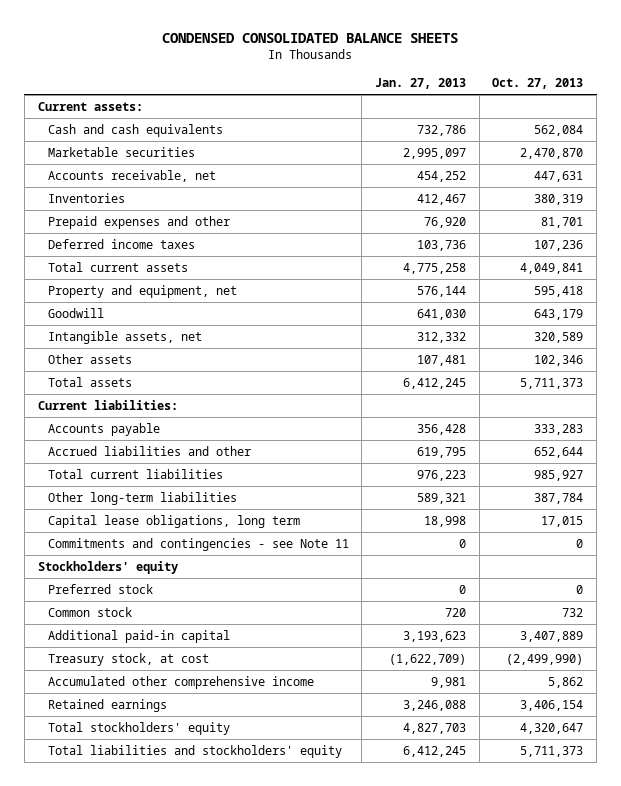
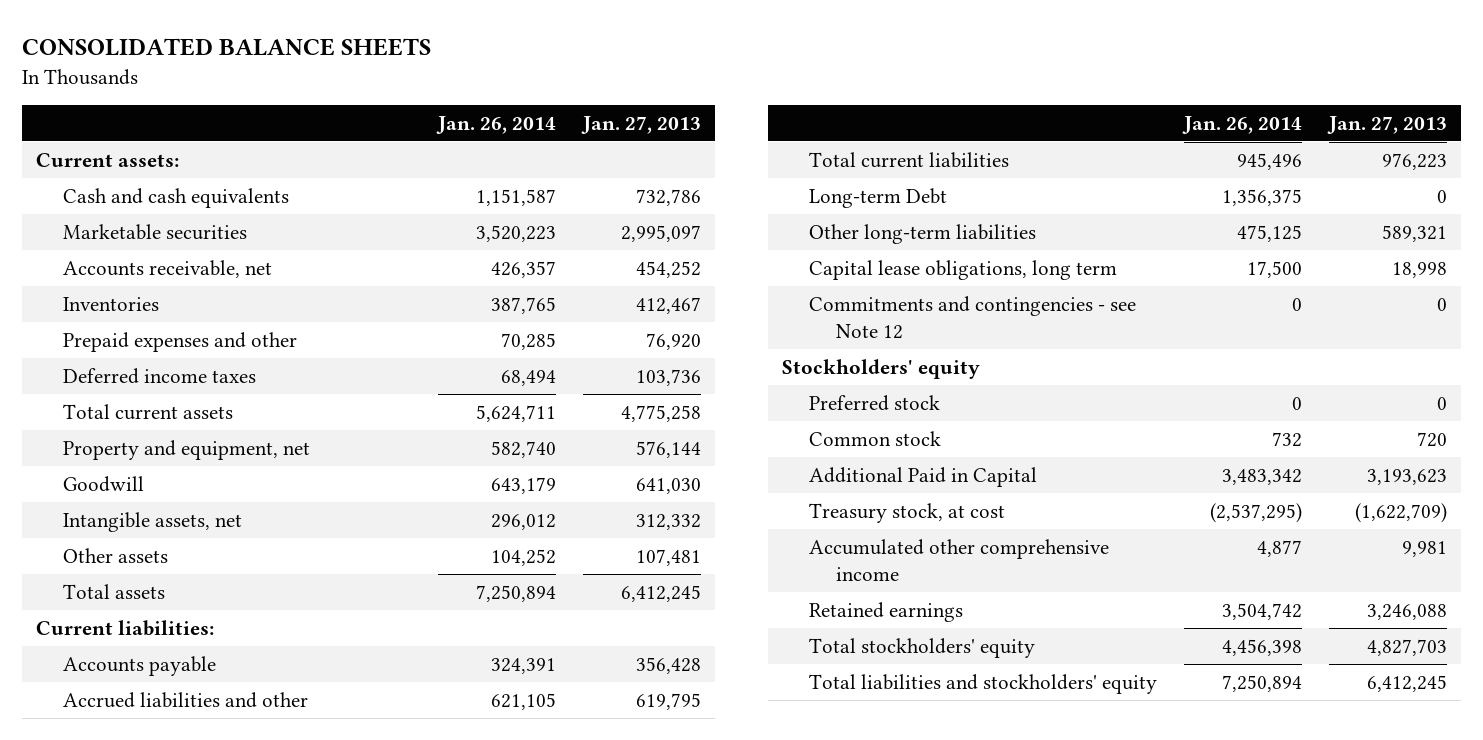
[162,33,459,44] CONDENSED CONSOLIDATED BALANCE SHEETS -> [22,38,432,57] CONSOLIDATED BALANCE SHEETS
[492,78,584,90] Oct. 27, 2013 -> none
none -> [436,115,557,134] Jan. 26, 2014
none -> [809,187,948,208] Long-term Debt
[47,537,349,551] Commitments and contingencies - see Note 11 -> [809,295,1137,339] Commitments and contingencies - see Note 12
[47,629,230,643] Additional paid-in capital -> [809,466,1038,487] Additional Paid in Capital

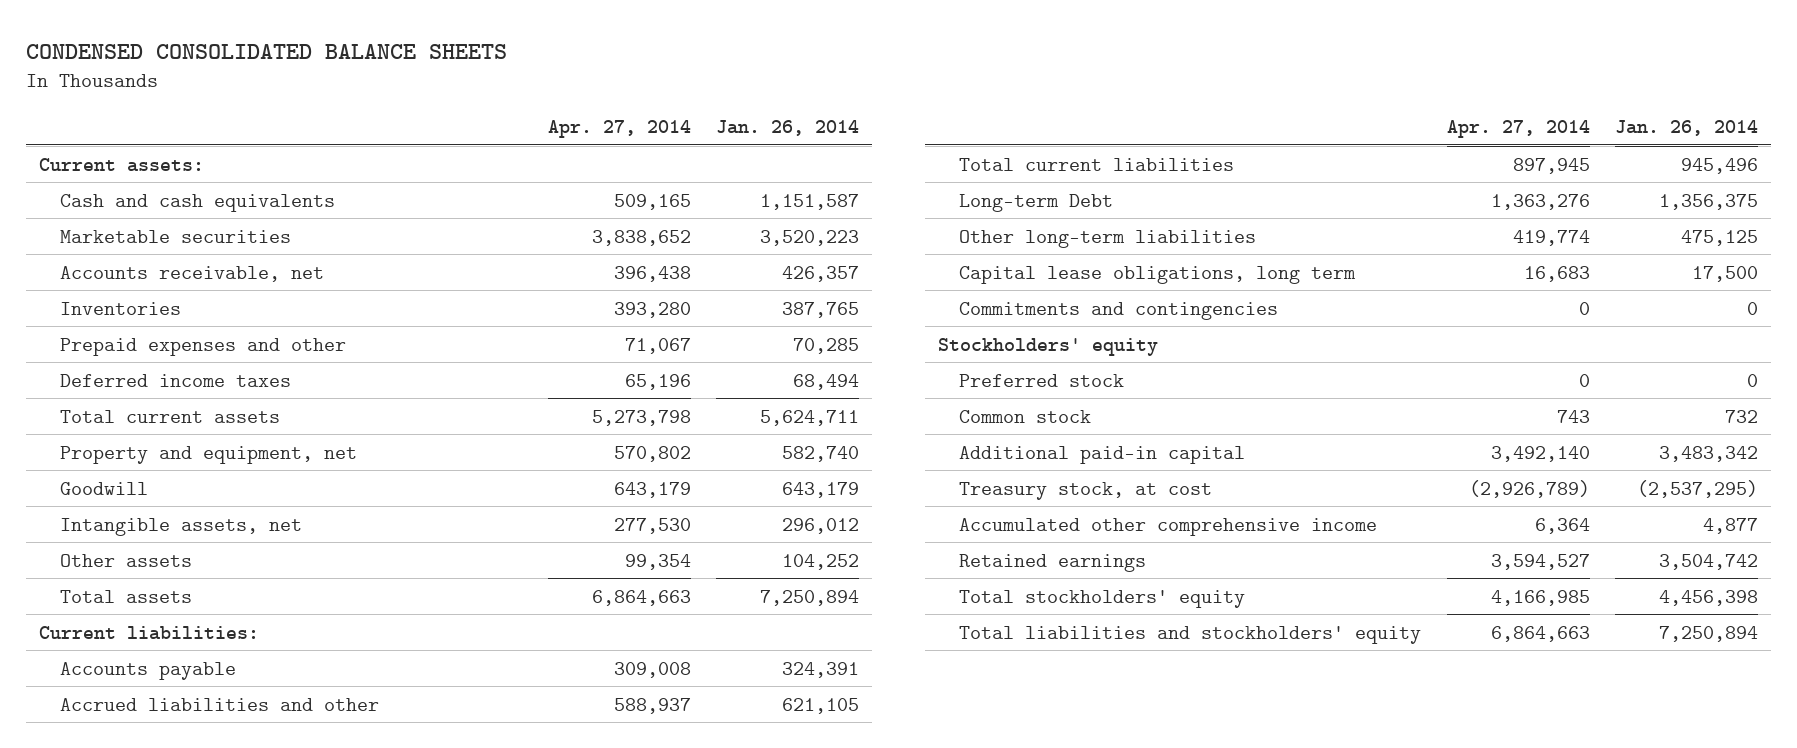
[22,38,432,57] CONSOLIDATED BALANCE SHEETS -> [25,43,507,59] CONDENSED CONSOLIDATED BALANCE SHEETS
[581,115,702,134] Jan. 27, 2013 -> none
none -> [547,120,691,139] Apr. 27, 2014
[809,295,1137,339] Commitments and contingencies - see Note 12 -> [959,301,1279,320] Commitments and contingencies
[809,466,1038,487] Additional Paid in Capital -> [959,445,1246,464] Additional paid-in capital

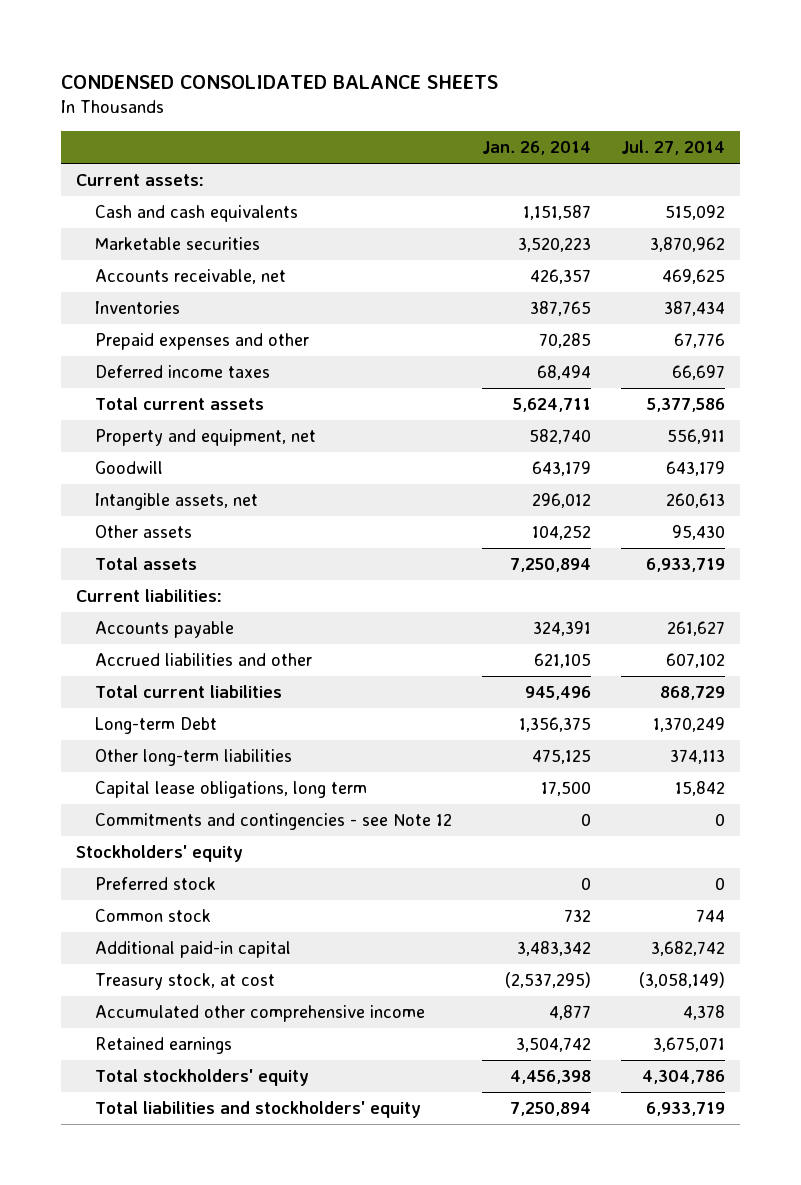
[547,120,691,139] Apr. 27, 2014 -> none
none -> [620,140,725,156] Jul. 27, 2014
[959,301,1279,320] Commitments and contingencies -> [94,813,452,831] Commitments and contingencies - see Note 12

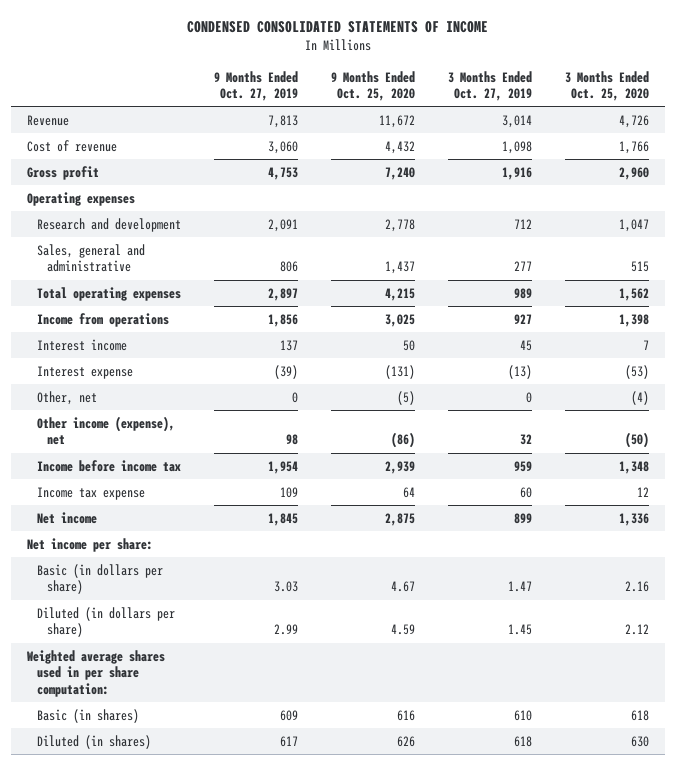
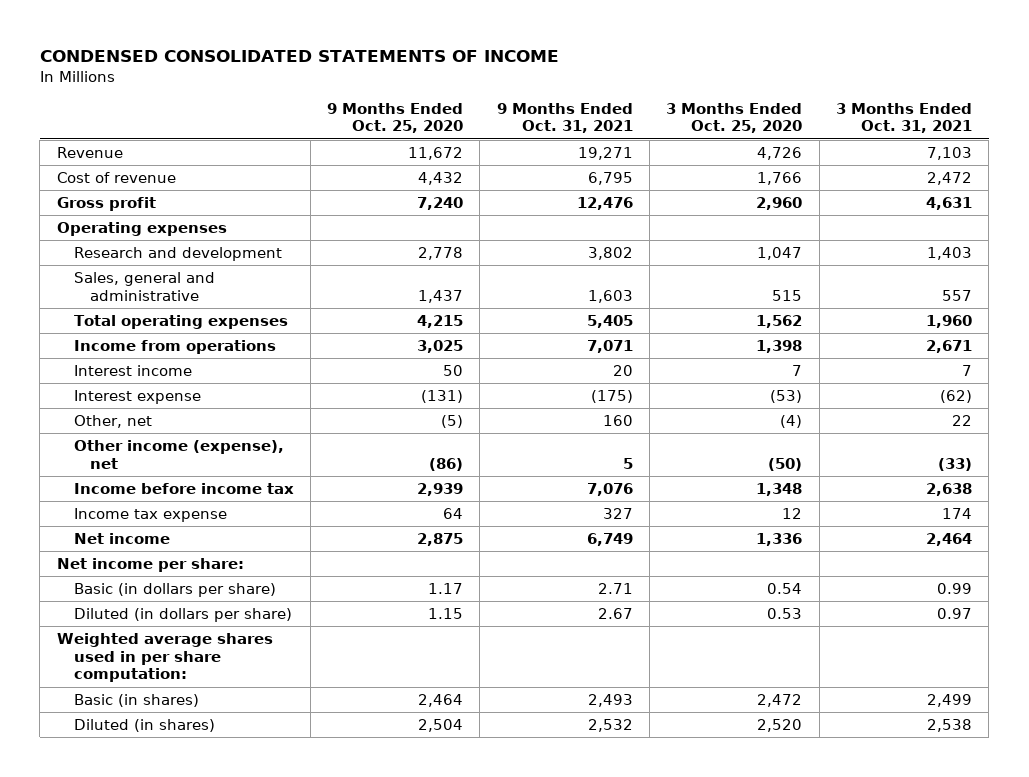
[213,70,298,102] 9 Months Ended Oct. 27, 2019 -> none
[447,70,532,102] 3 Months Ended Oct. 27, 2019 -> none
none -> [496,102,633,134] 9 Months Ended Oct. 31, 2021
none -> [836,102,973,134] 3 Months Ended Oct. 31, 2021
[390,581,415,593] 4.67 -> [428,582,464,594] 1.17
[624,581,649,593] 2.16 -> [767,582,803,594] 0.54
[390,624,415,636] 4.59 -> [428,607,464,619] 1.15
[624,624,649,636] 2.12 -> [767,607,803,619] 0.53
[396,709,415,721] 616 -> [418,693,464,707] 2,464
[630,709,649,721] 618 -> [757,693,803,707] 2,472
[396,735,415,747] 626 -> [418,718,464,732] 2,504
[630,735,649,747] 630 -> [757,718,803,732] 2,520

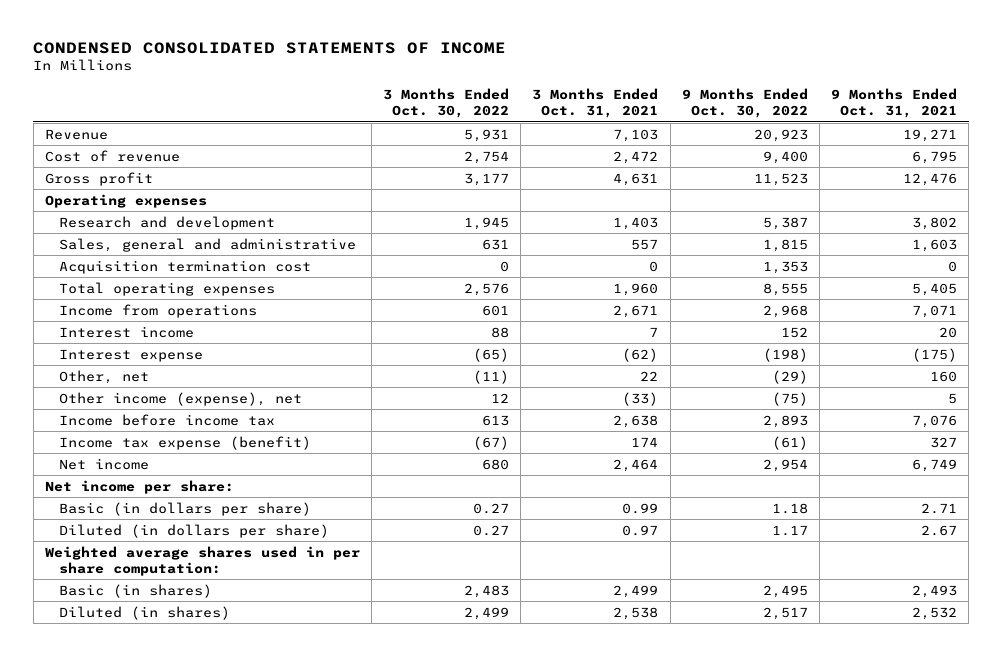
[327,102,464,134] 9 Months Ended Oct. 25, 2020 -> none
[666,102,803,134] 3 Months Ended Oct. 25, 2020 -> none
none -> [383,87,510,119] 3 Months Ended Oct. 30, 2022
none -> [681,87,808,119] 9 Months Ended Oct. 30, 2022
none -> [58,259,311,274] Acquisition termination cost
[73,507,227,522] Income tax expense -> [58,435,311,450] Income tax expense (benefit)

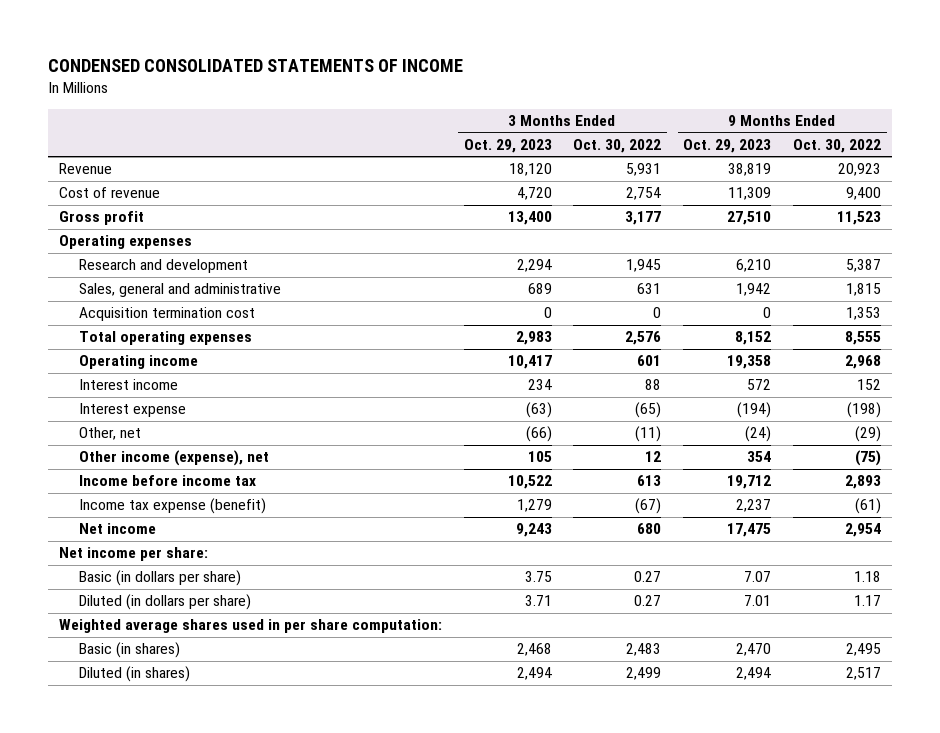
[532,87,659,119] 3 Months Ended Oct. 31, 2021 -> none
[830,87,957,119] 9 Months Ended Oct. 31, 2021 -> none
none -> [463,139,552,154] Oct. 29, 2023
none -> [683,139,772,154] Oct. 29, 2023
[58,303,257,318] Income from operations -> [78,355,198,370] Operating income

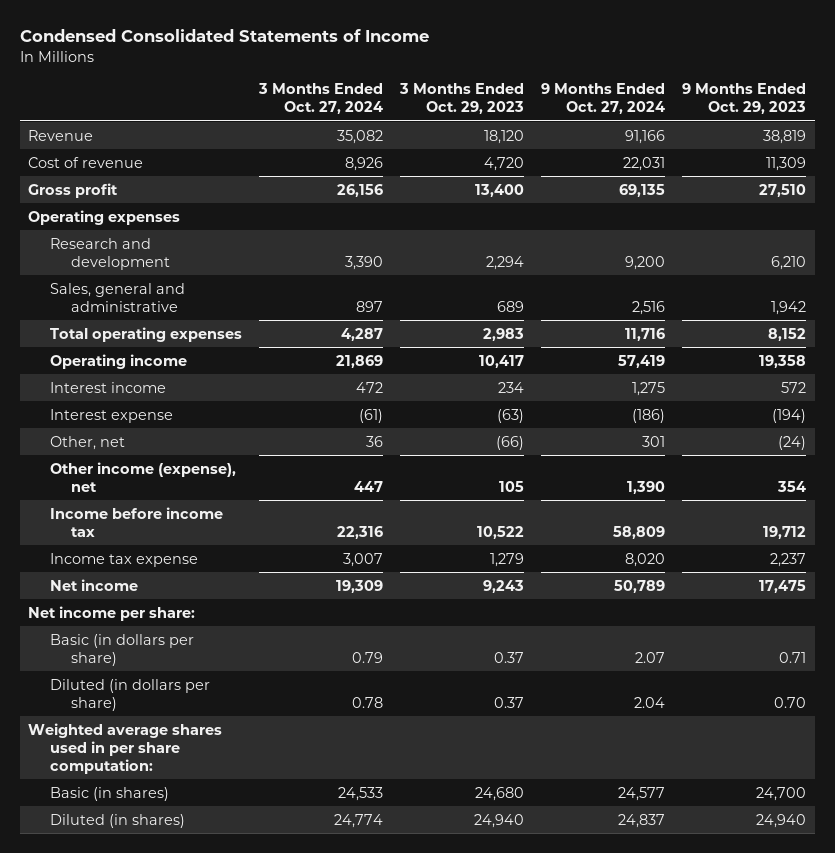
[47,59,463,73] CONDENSED CONSOLIDATED STATEMENTS OF INCOME -> [19,29,429,43] Condensed Consolidated Statements of Income
[573,139,662,154] Oct. 30, 2022 -> none
[793,139,882,154] Oct. 30, 2022 -> none
none -> [257,83,383,115] 3 Months Ended Oct. 27, 2024
none -> [541,83,666,115] 9 Months Ended Oct. 27, 2024
[78,307,255,322] Acquisition termination cost -> none
[78,498,266,515] Income tax expense (benefit) -> [49,552,198,567] Income tax expense
[524,571,552,583] 3.75 -> [493,651,524,663] 0.37
[744,571,772,583] 7.07 -> [779,651,807,663] 0.71
[524,595,552,607] 3.71 -> [493,696,524,708] 0.37
[744,595,772,607] 7.01 -> [774,696,807,708] 0.70
[516,643,552,657] 2,468 -> [474,786,524,801] 24,680
[736,643,772,657] 2,470 -> [756,786,807,801] 24,700
[516,667,552,681] 2,494 -> [473,813,524,828] 24,940
[736,667,772,681] 2,494 -> [756,813,807,828] 24,940

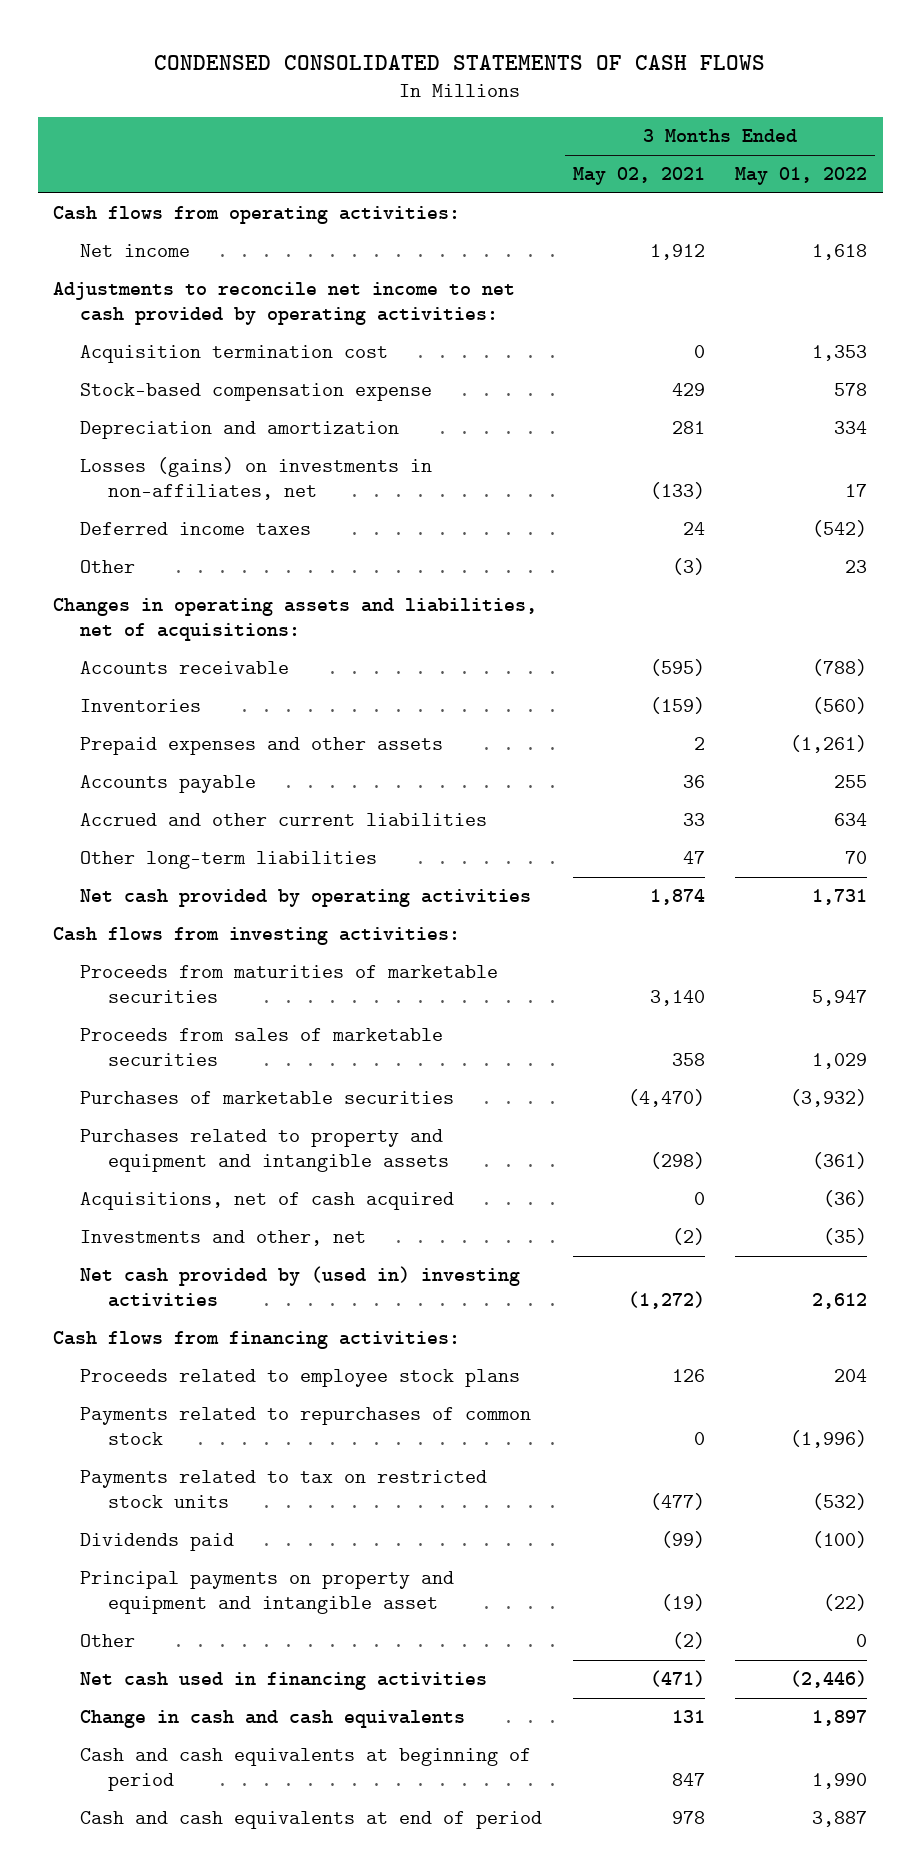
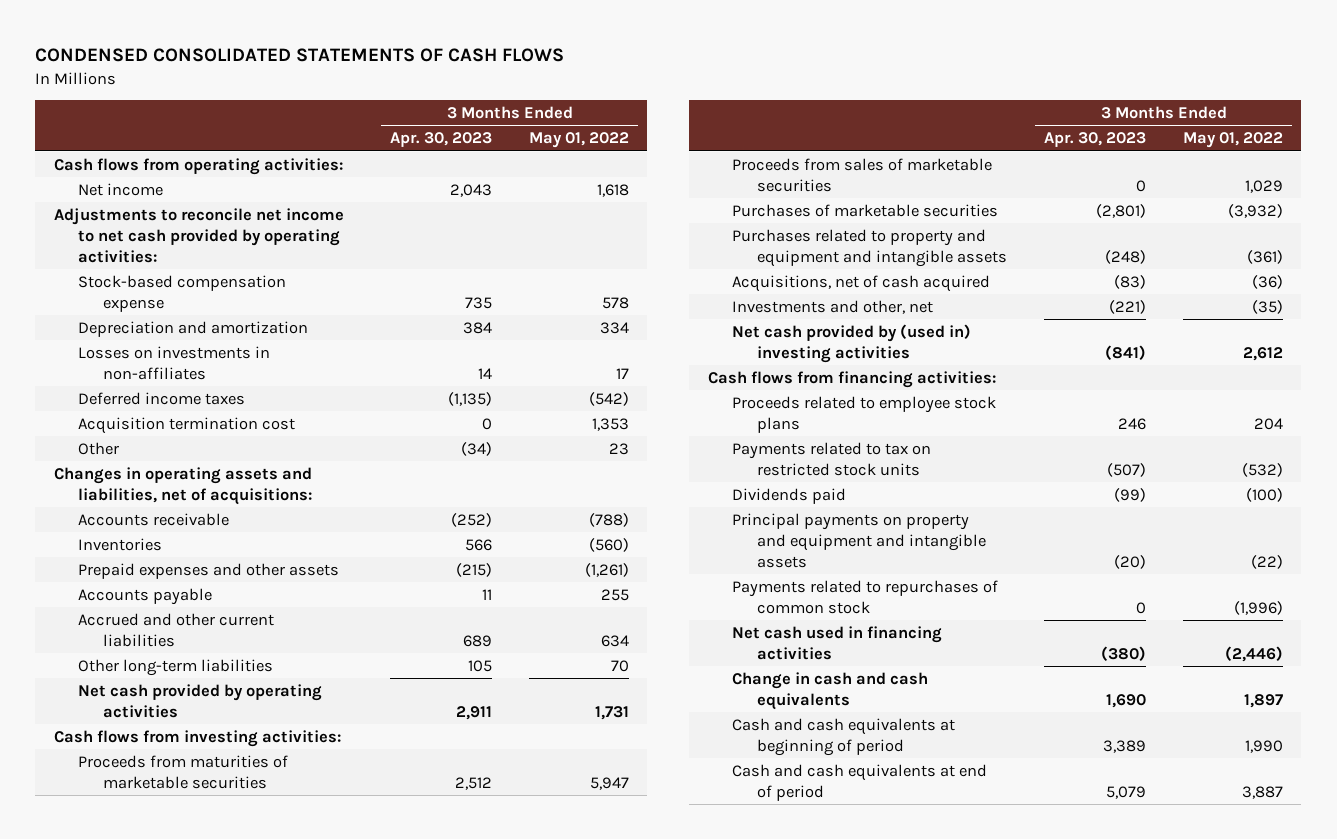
[572,167,705,186] May 02, 2021 -> none
none -> [390,132,493,148] Apr. 30, 2023
[80,457,433,501] Losses (gains) on investments in non-affiliates, net -> [78,345,271,380] Losses on investments in non-affiliates
[80,345,389,364] Acquisition termination cost -> [78,416,296,434] Acquisition termination cost
[80,1634,136,1648] Other -> none
[80,1571,455,1615] Principal payments on property and equipment and intangible asset -> [732,512,987,568] Principal payments on property and equipment and intangible assets
[80,1407,532,1446] Payments related to repurchases of common stock -> [732,579,999,614] Payments related to repurchases of common stock

